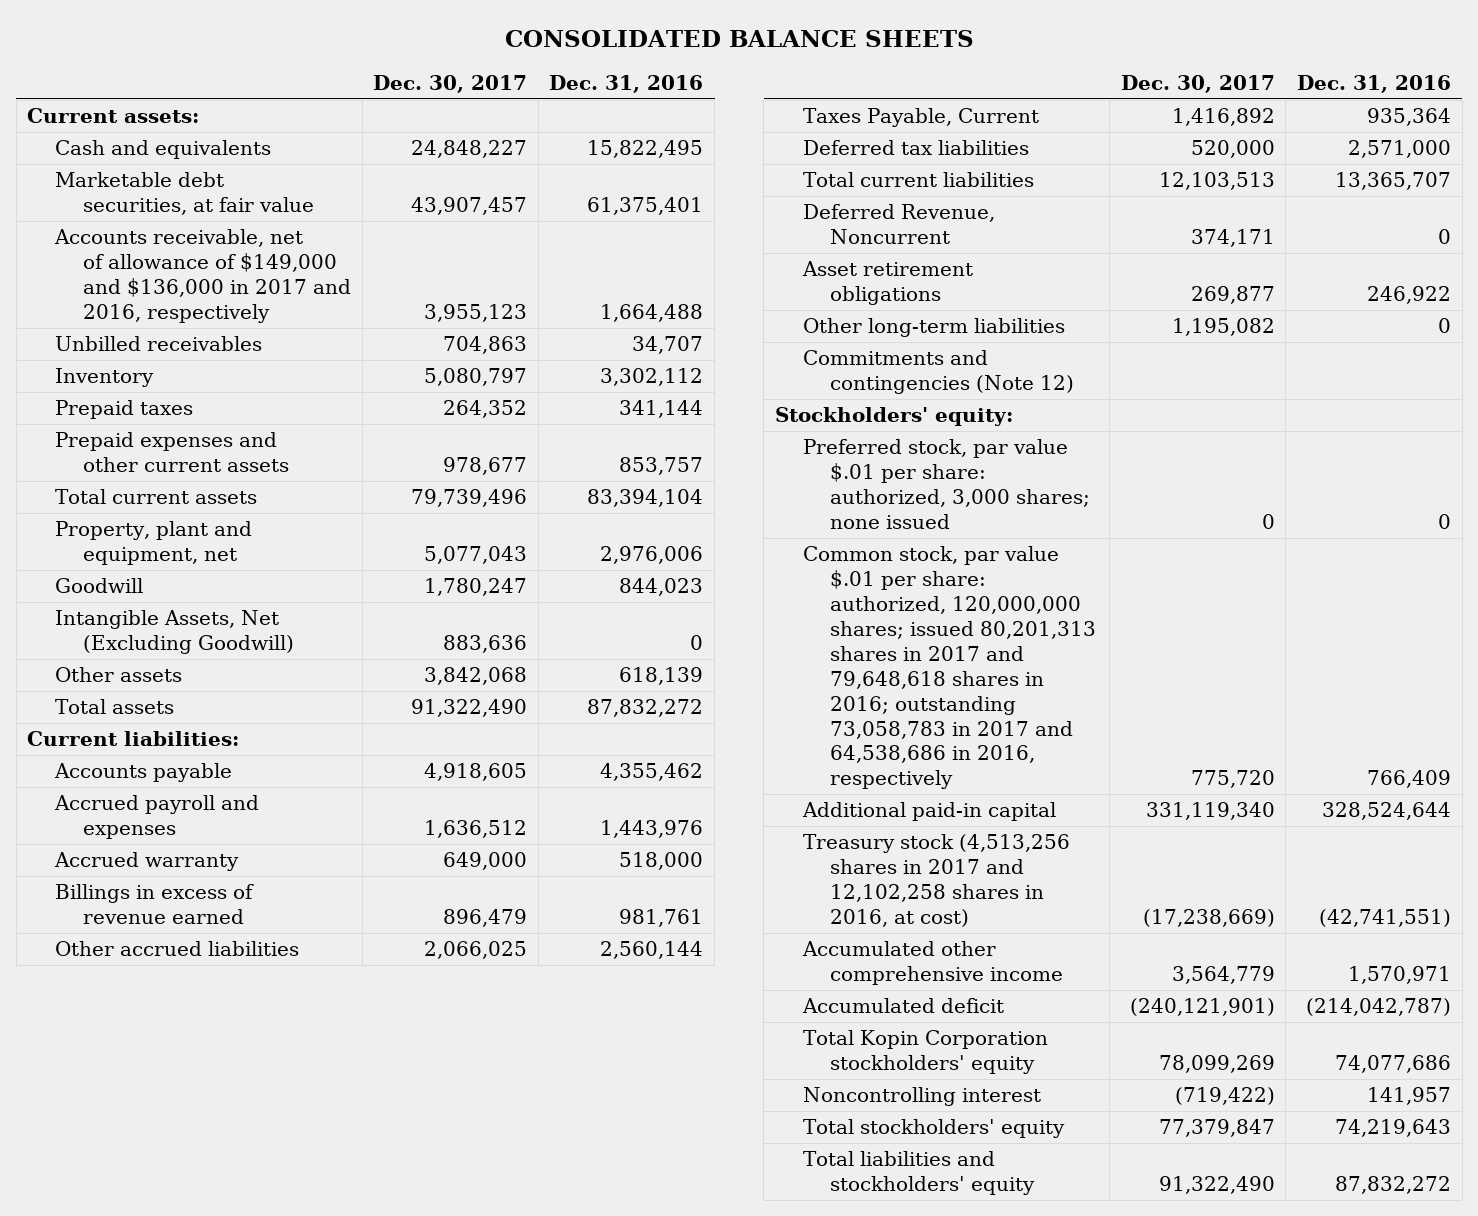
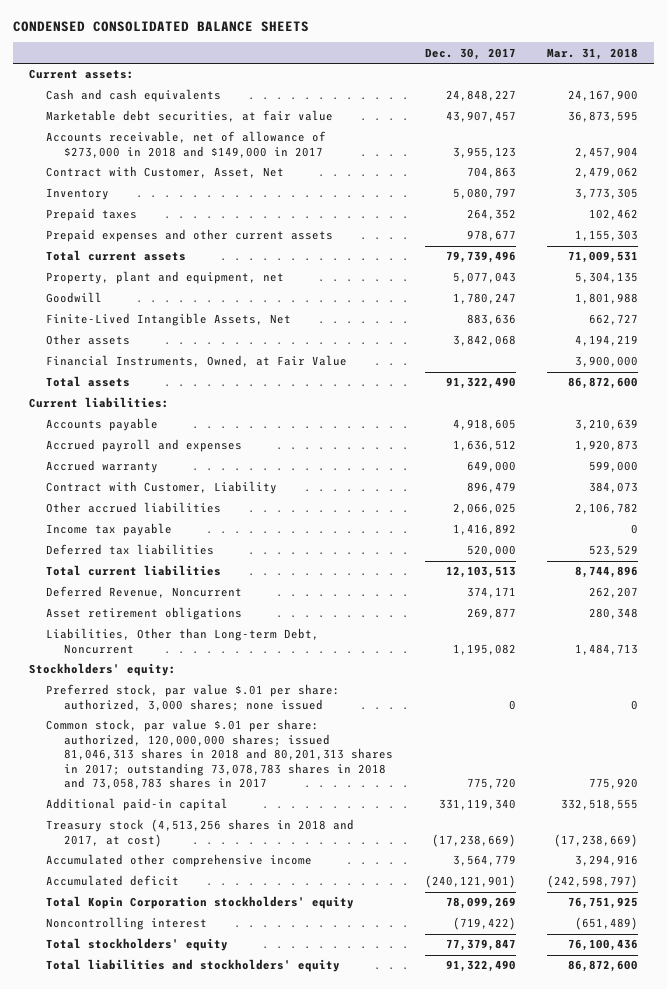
[505,29,975,47] CONSOLIDATED BALANCE SHEETS -> [12,20,309,32] CONDENSED CONSOLIDATED BALANCE SHEETS
[549,74,704,93] Dec. 31, 2016 -> none
none -> [547,47,639,60] Mar. 31, 2018
[55,140,272,160] Cash and equivalents -> [46,89,222,103] Cash and cash equivalents
[54,229,351,324] Accounts receivable, net of allowance of $149,000 and $136,000 in 2017 and 2016, respectively -> [46,131,327,158] Accounts receivable, net of allowance of $273,000 in 2018 and $149,000 in 2017
[55,336,263,352] Unbilled receivables -> [46,166,285,179] Contract with Customer, Asset, Net
[55,610,294,655] Intangible Assets, Net (Excluding Goodwill) -> [46,313,292,327] Finite-Lived Intangible Assets, Net
none -> [46,355,348,368] Financial Instruments, Owned, at Fair Value
[55,884,255,925] Billings in excess of revenue earned -> [46,481,278,495] Contract with Customer, Liability
[802,108,1039,128] Taxes Payable, Current -> [46,523,173,537] Income tax payable
[802,350,1075,395] Commitments and contingencies (Note 12) -> none
[802,318,1065,338] Other long-term liabilities -> [46,628,320,654] Liabilities, Other than Long-term Debt, Noncurrent
[802,546,1097,790] Common stock, par value $.01 per share: authorized, 120,000,000 shares; issued 80,201,313 shares in 2017 and 79,648,618 shares in 2016; outstanding 73,058,783 in 2017 and 64,538,686 in 2016, respectively -> [46,719,393,790] Common stock, par value $.01 per share: authorized, 120,000,000 shares; issued 81,046,313 shares in 2018 and 80,201,313 shares in 2017; outstanding 73,078,783 shares in 2018 and 73,058,783 shares in 2017
[802,834,1070,928] Treasury stock (4,513,256 shares in 2017 and 12,102,258 shares in 2016, at cost) -> [46,819,355,847] Treasury stock (4,513,256 shares in 2018 and 2017, at cost)

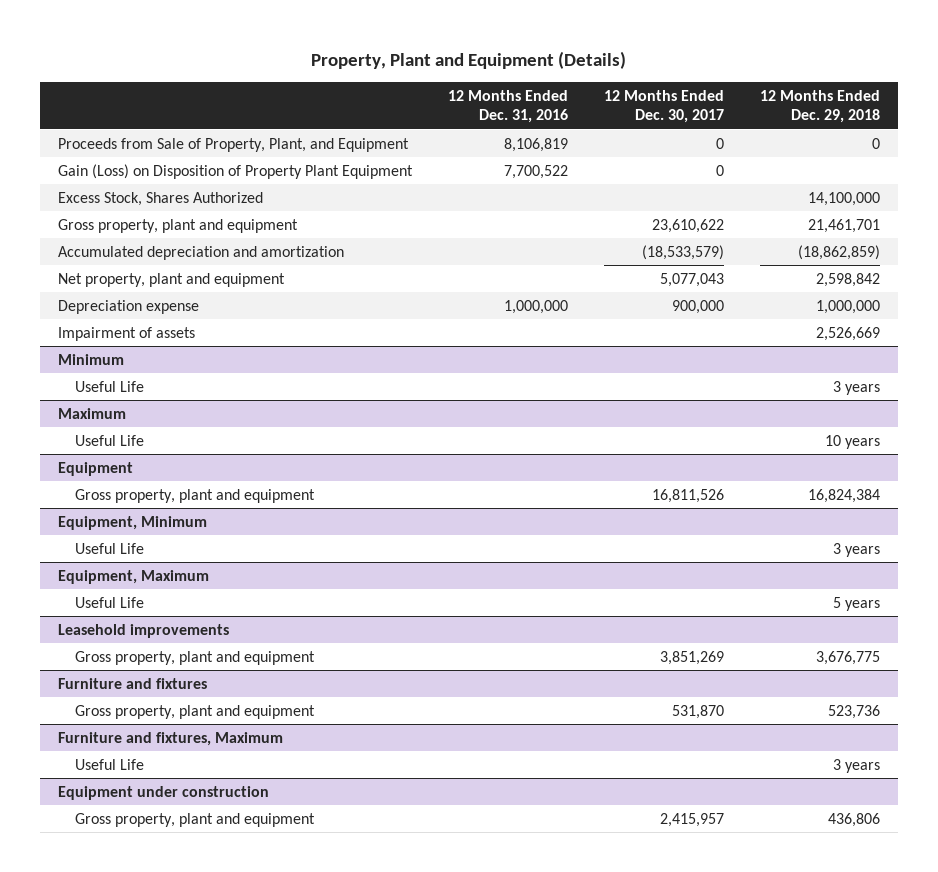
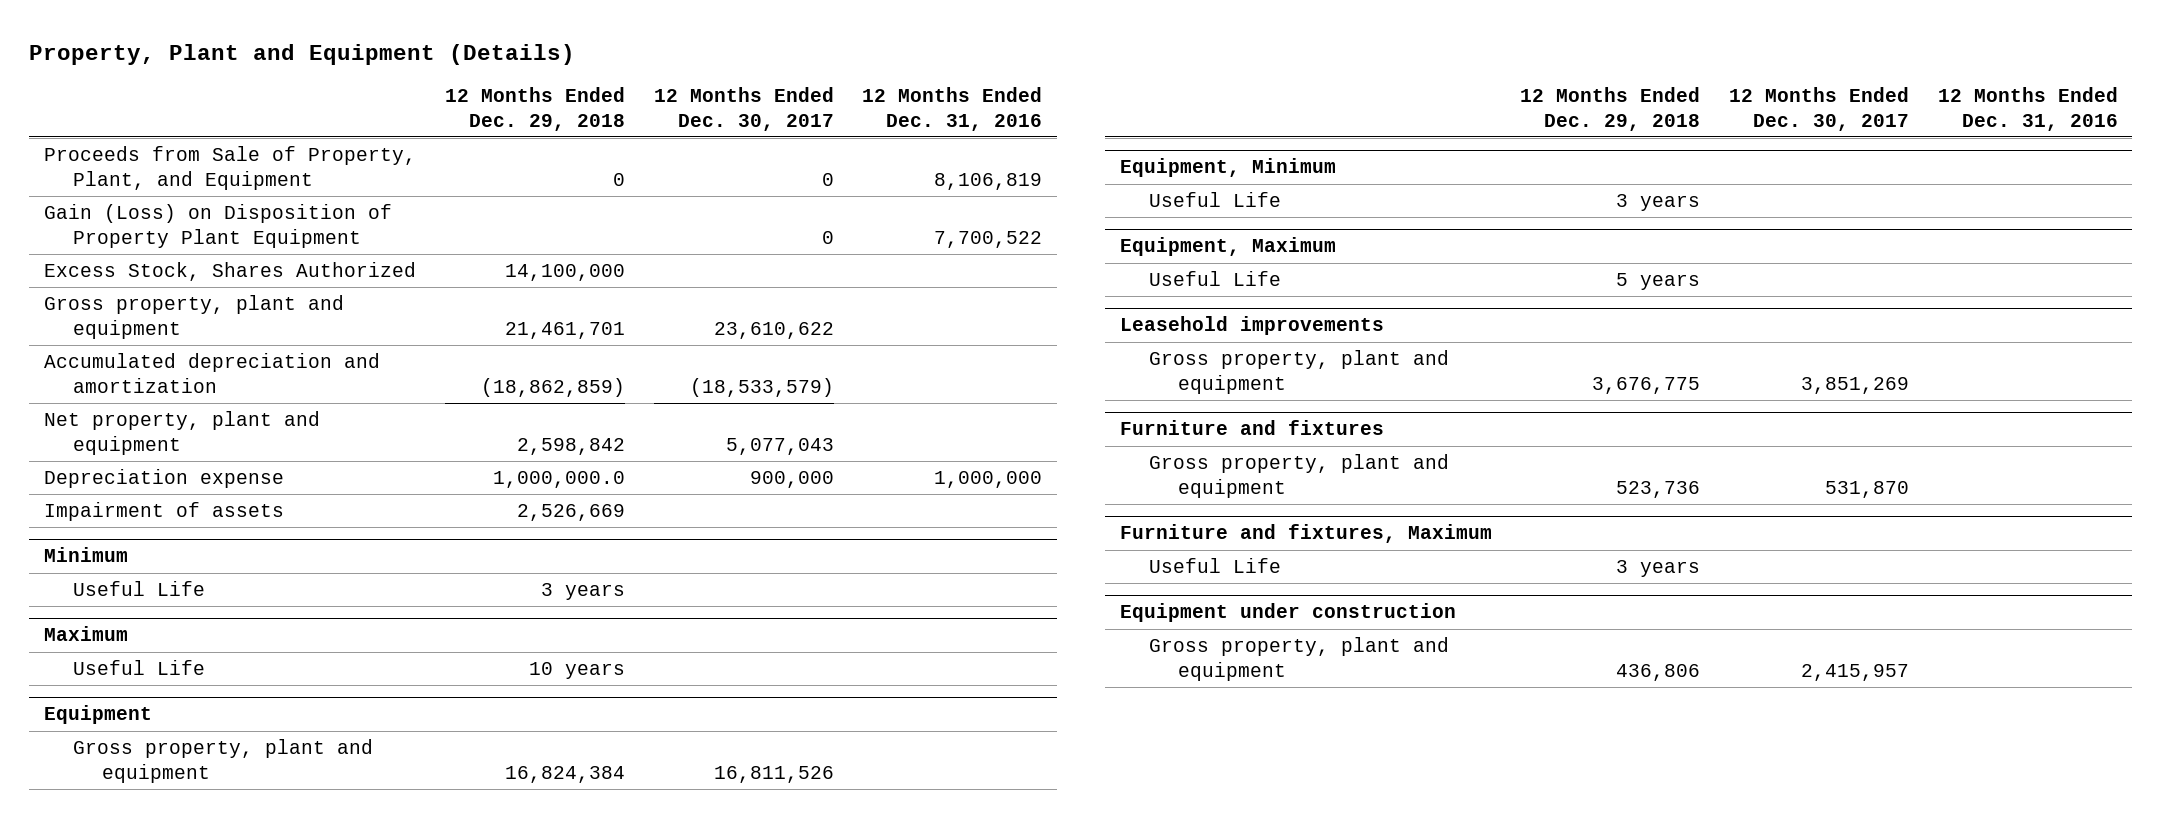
[815,299,880,314] 1,000,000 -> [492,470,625,488] 1,000,000.0

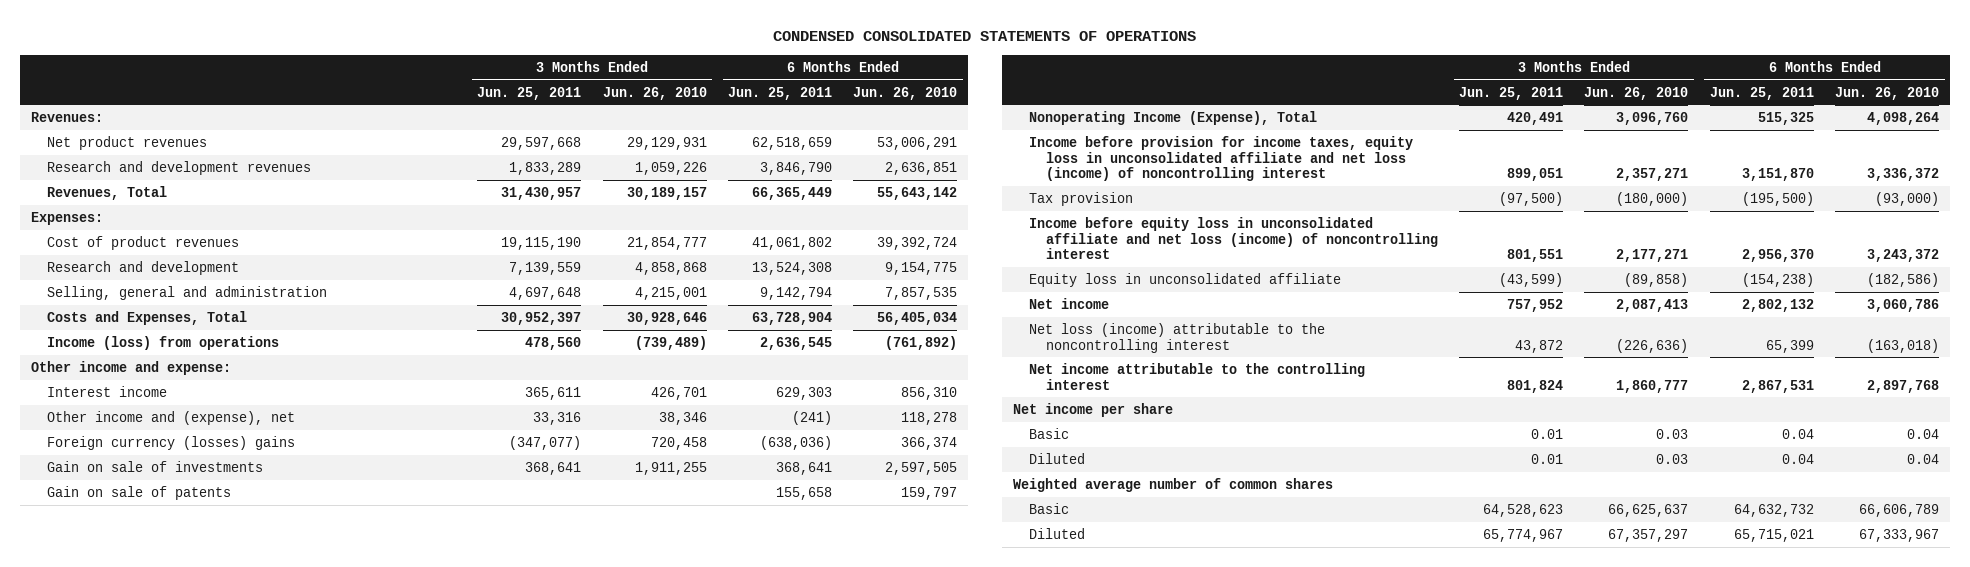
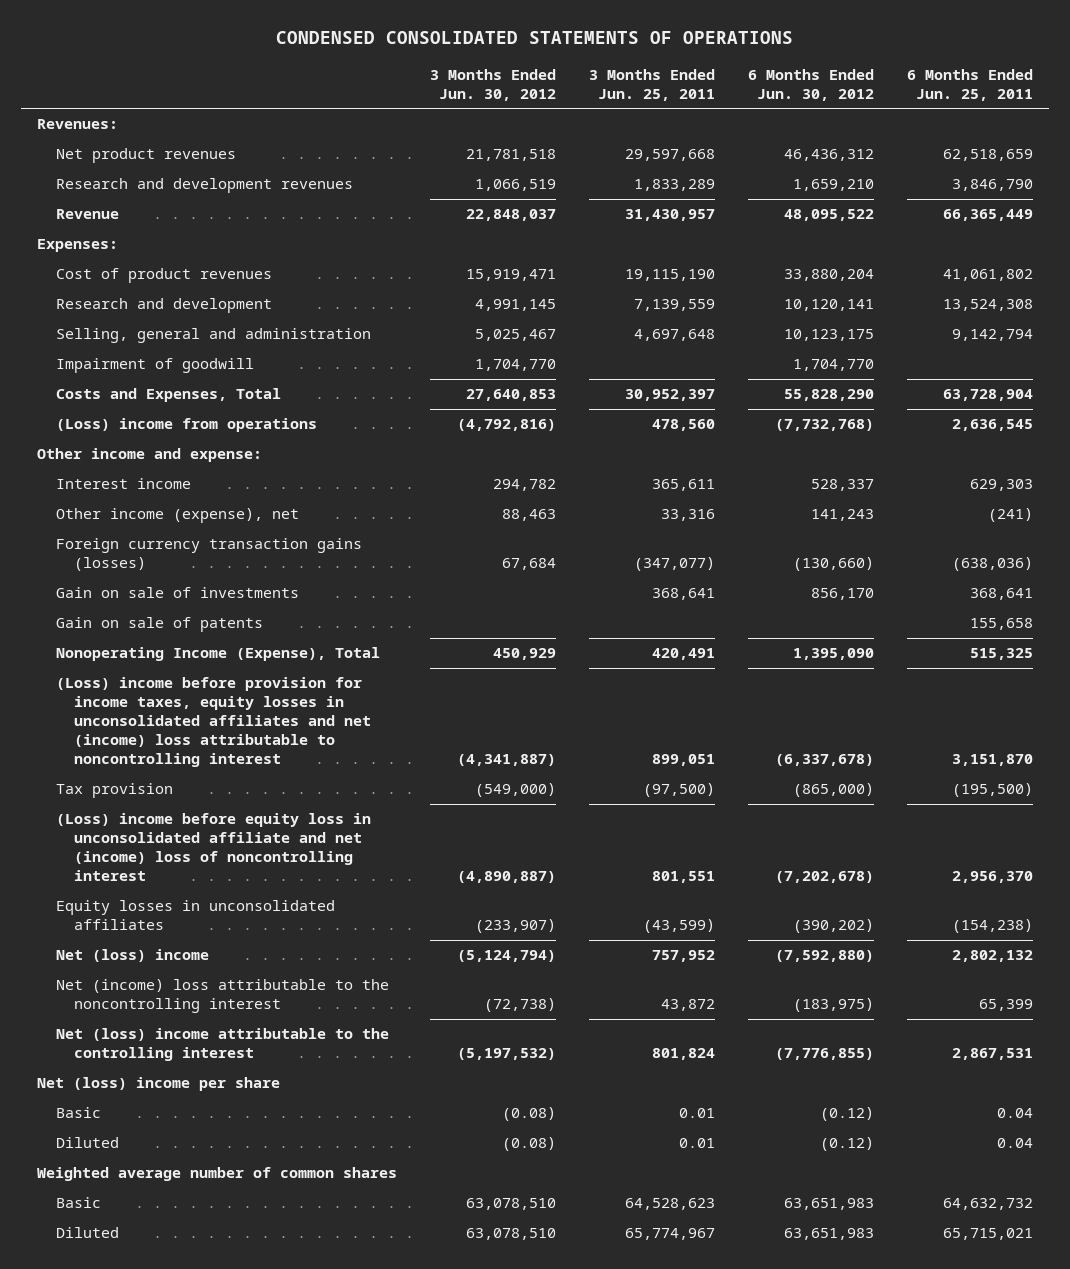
[602,86,707,100] Jun. 26, 2010 -> none
[853,86,958,100] Jun. 26, 2010 -> none
none -> [430,68,557,101] 3 Months Ended Jun. 30, 2012
none -> [747,68,874,101] 6 Months Ended Jun. 30, 2012
[47,185,168,200] Revenues, Total -> [55,209,119,220] Revenue
none -> [55,358,254,374] Impairment of goodwill
[47,335,280,350] Income (loss) from operations -> [55,418,317,433] (Loss) income from operations
[47,410,296,425] Other income and (expense), net -> [55,508,299,524] Other income (expense), net
[47,435,296,450] Foreign currency (losses) gains -> [55,538,362,572] Foreign currency transaction gains (losses)
[1029,135,1414,182] Income before provision for income taxes, equity loss in unconsolidated affiliate and net loss (income) of noncontrolling interest -> [55,677,372,768] (Loss) income before provision for income taxes, equity losses in unconsolidated affiliates and net (income) loss attributable to noncontrolling interest
[1029,216,1438,260] Income before equity loss in unconsolidated affiliate and net loss (income) of noncontrolling interest -> [55,813,371,882] (Loss) income before equity loss in unconsolidated affiliate and net (income) loss of noncontrolling interest
[1029,272,1342,287] Equity loss in unconsolidated affiliate -> [55,900,335,931] Equity losses in unconsolidated affiliates
[1029,297,1110,309] Net income -> [55,949,209,963] Net (loss) income
[1029,322,1326,353] Net loss (income) attributable to the noncontrolling interest -> [55,979,389,1014] Net (income) loss attributable to the noncontrolling interest
[1029,362,1366,390] Net income attributable to the controlling interest -> [55,1028,389,1062] Net (loss) income attributable to the controlling interest
[1012,402,1173,417] Net income per share -> [37,1077,281,1092] Net (loss) income per share

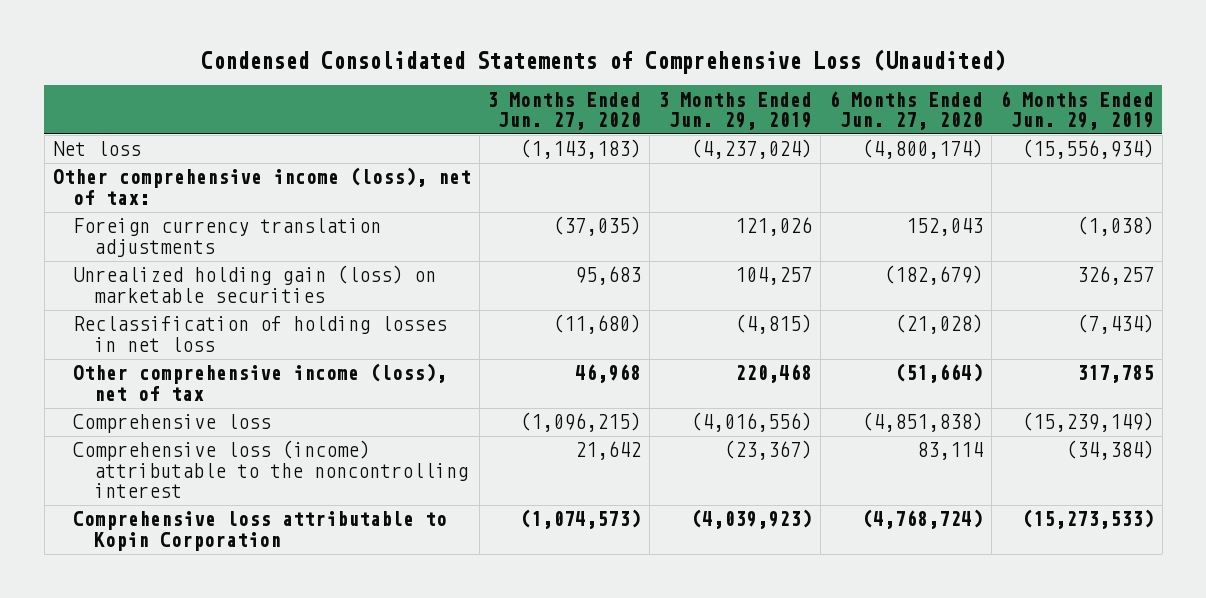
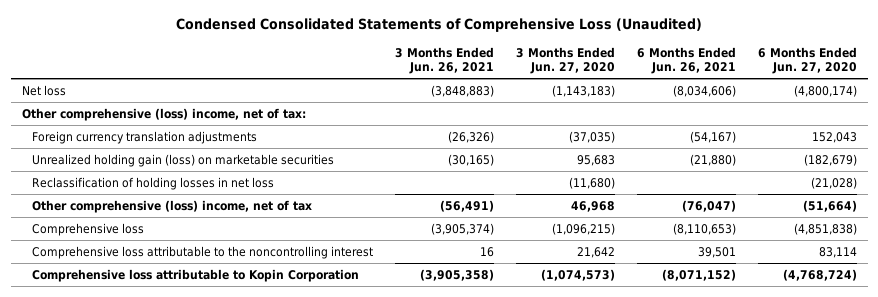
[658,91,813,130] 3 Months Ended Jun. 29, 2019 -> none
[999,90,1154,130] 6 Months Ended Jun. 29, 2019 -> none
none -> [395,46,495,74] 3 Months Ended Jun. 26, 2021
none -> [637,46,737,74] 6 Months Ended Jun. 26, 2021
[52,167,471,205] Other comprehensive income (loss), net of tax: -> [21,107,306,121] Other comprehensive (loss) income, net of tax:
[73,363,448,401] Other comprehensive income (loss), net of tax -> [32,199,313,213] Other comprehensive (loss) income, net of tax
[73,440,469,499] Comprehensive loss (income) attributable to the noncontrolling interest -> [32,245,374,259] Comprehensive loss attributable to the noncontrolling interest

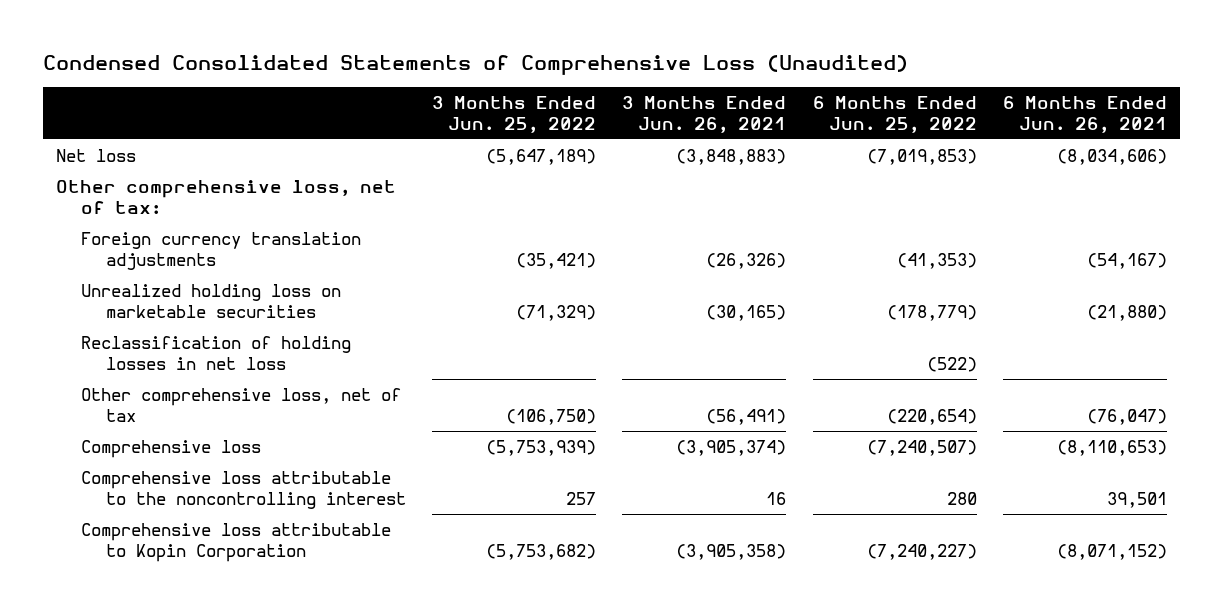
[516,46,616,74] 3 Months Ended Jun. 27, 2020 -> none
[757,46,857,74] 6 Months Ended Jun. 27, 2020 -> none
none -> [432,95,597,134] 3 Months Ended Jun. 25, 2022
none -> [812,95,977,134] 6 Months Ended Jun. 25, 2022
[21,107,306,121] Other comprehensive (loss) income, net of tax: -> [56,179,397,215] Other comprehensive loss, net of tax:
[32,153,335,167] Unrealized holding gain (loss) on marketable securities -> [81,283,342,319] Unrealized holding loss on marketable securities
[32,199,313,213] Other comprehensive (loss) income, net of tax -> [81,387,402,423] Other comprehensive loss, net of tax

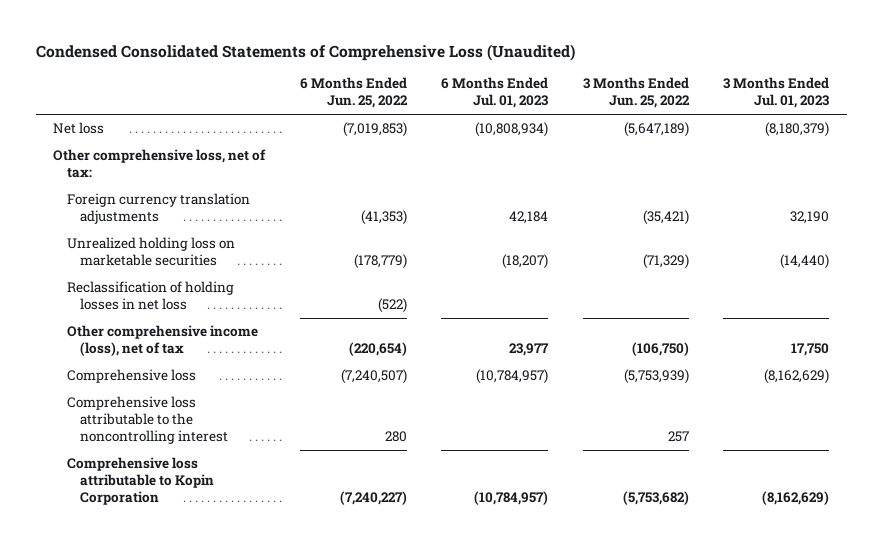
[622,95,787,134] 3 Months Ended Jun. 26, 2021 -> none
[1002,95,1167,134] 6 Months Ended Jun. 26, 2021 -> none
none -> [441,77,549,109] 6 Months Ended Jul. 01, 2023
none -> [723,77,830,109] 3 Months Ended Jul. 01, 2023
[81,387,402,423] Other comprehensive loss, net of tax -> [66,325,258,357] Other comprehensive income (loss), net of tax

